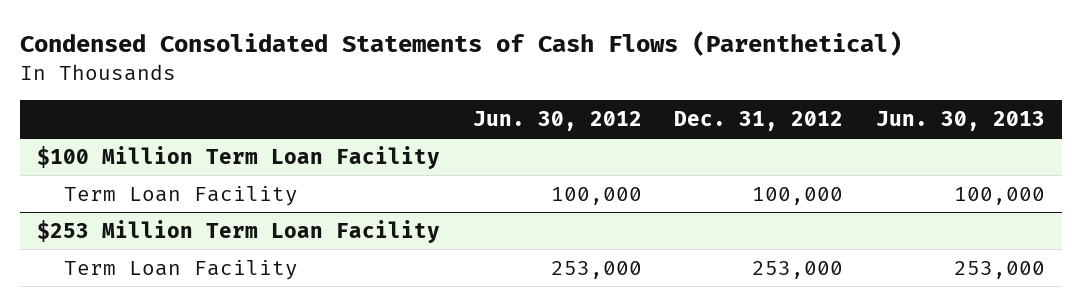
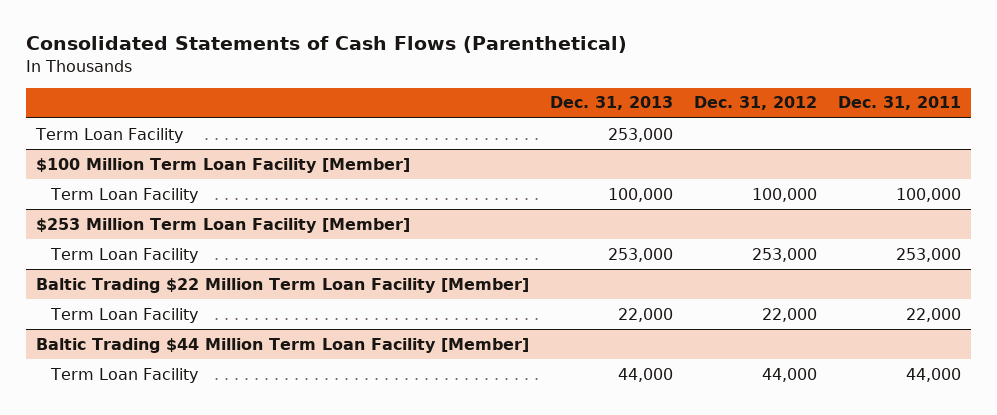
[20,31,903,57] Condensed Consolidated Statements of Cash Flows (Parenthetical) -> [25,36,627,54] Consolidated Statements of Cash Flows (Parenthetical)
[472,110,642,131] Jun. 30, 2012 -> none
[876,110,1046,131] Jun. 30, 2013 -> none
none -> [549,96,673,111] Dec. 31, 2013
none -> [837,96,961,111] Dec. 31, 2011
none -> [34,127,183,143] Term Loan Facility
[36,145,440,169] $100 Million Term Loan Facility -> [35,157,410,173] $100 Million Term Loan Facility [Member]
[36,219,440,243] $253 Million Term Loan Facility -> [35,217,410,233] $253 Million Term Loan Facility [Member]
none -> [35,277,529,293] Baltic Trading $22 Million Term Loan Facility [Member]
none -> [50,307,199,323] Term Loan Facility
none -> [35,337,529,353] Baltic Trading $44 Million Term Loan Facility [Member]
none -> [50,367,199,383] Term Loan Facility

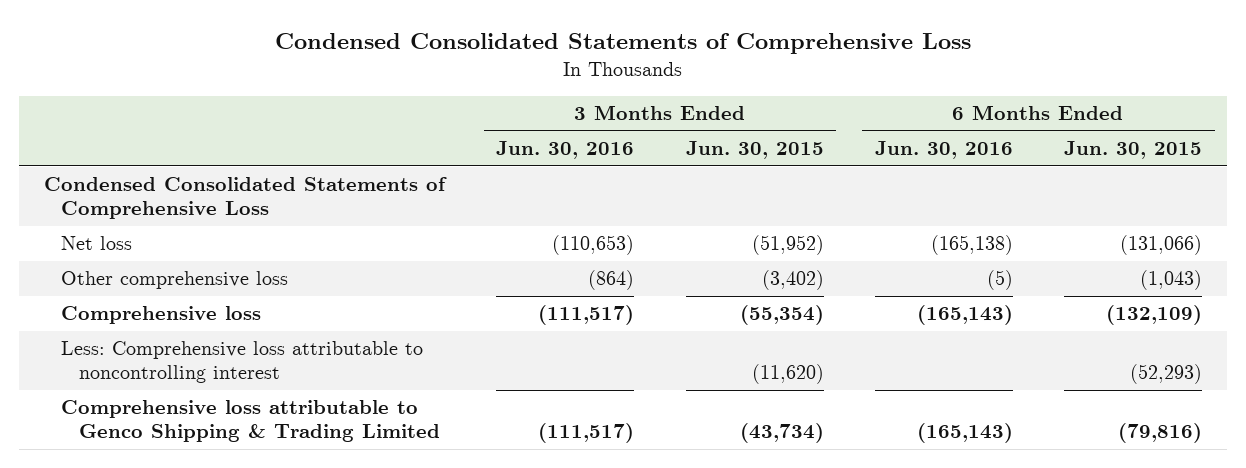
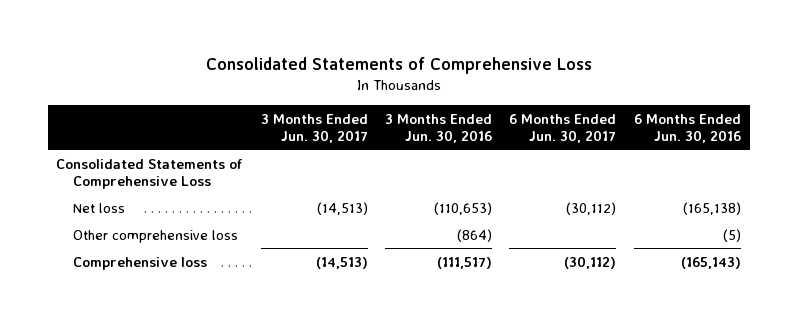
[275,33,972,55] Condensed Consolidated Statements of Comprehensive Loss -> [205,57,592,75] Consolidated Statements of Comprehensive Loss
[685,141,824,160] Jun. 30, 2015 -> none
[1063,141,1202,160] Jun. 30, 2015 -> none
none -> [260,113,368,143] 3 Months Ended Jun. 30, 2017
none -> [509,113,617,143] 6 Months Ended Jun. 30, 2017
[44,177,448,220] Condensed Consolidated Statements of Comprehensive Loss -> [56,158,244,189] Consolidated Statements of Comprehensive Loss
[61,341,424,384] Less: Comprehensive loss attributable to noncontrolling interest -> none
[61,400,440,443] Comprehensive loss attributable to Genco Shipping & Trading Limited -> none

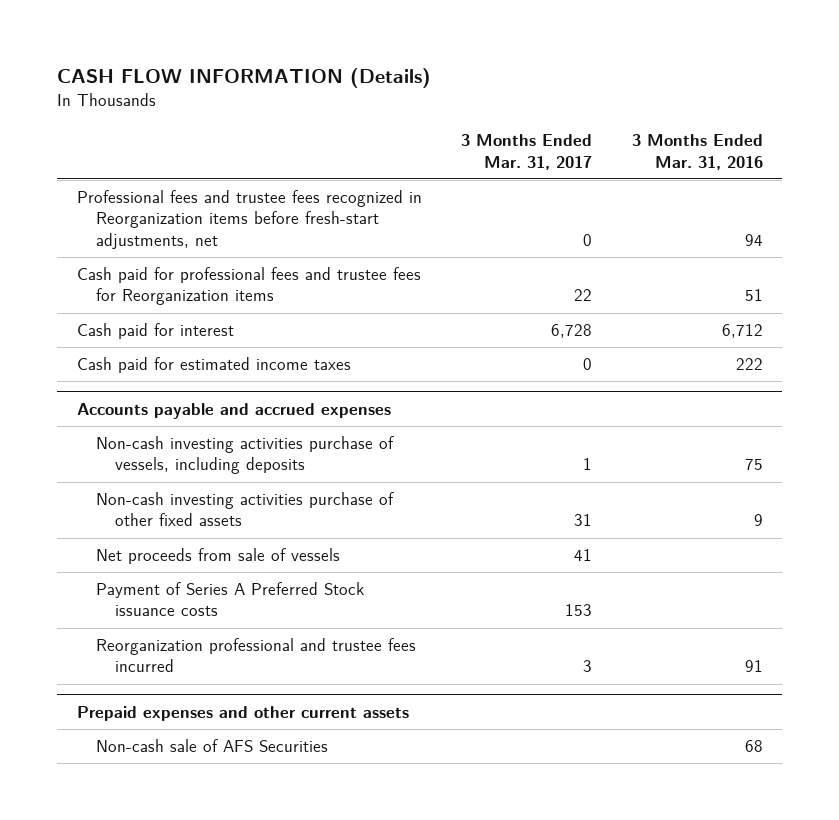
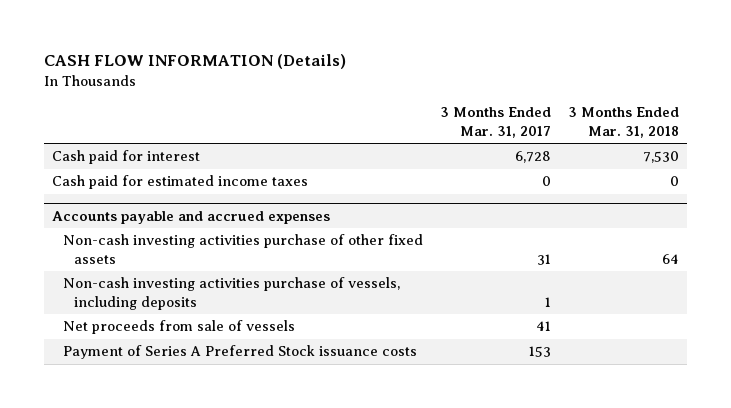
[631,134,763,170] 3 Months Ended Mar. 31, 2016 -> none
none -> [567,107,679,138] 3 Months Ended Mar. 31, 2018
[76,190,422,249] Professional fees and trustee fees recognized in Reorganization items before fresh-start adjustments, net -> none
[76,267,421,306] Cash paid for professional fees and trustee fees for Reorganization items -> none
[96,436,395,475] Non-cash investing activities purchase of vessels, including deposits -> [63,277,401,310] Non-cash investing activities purchase of vessels, including deposits
[96,638,417,673] Reorganization professional and trustee fees incurred -> none
[76,705,409,721] Prepaid expenses and other current assets -> none
[96,739,329,753] Non-cash sale of AFS Securities -> none

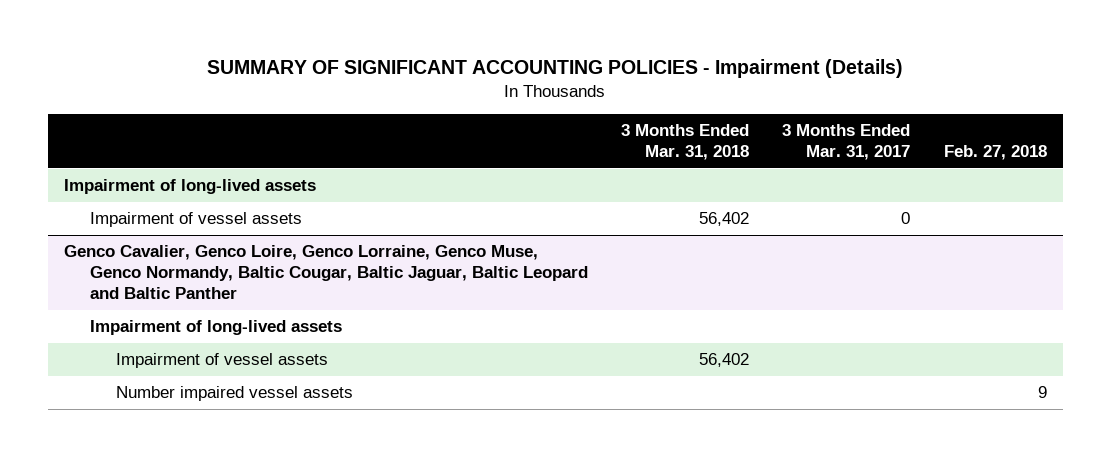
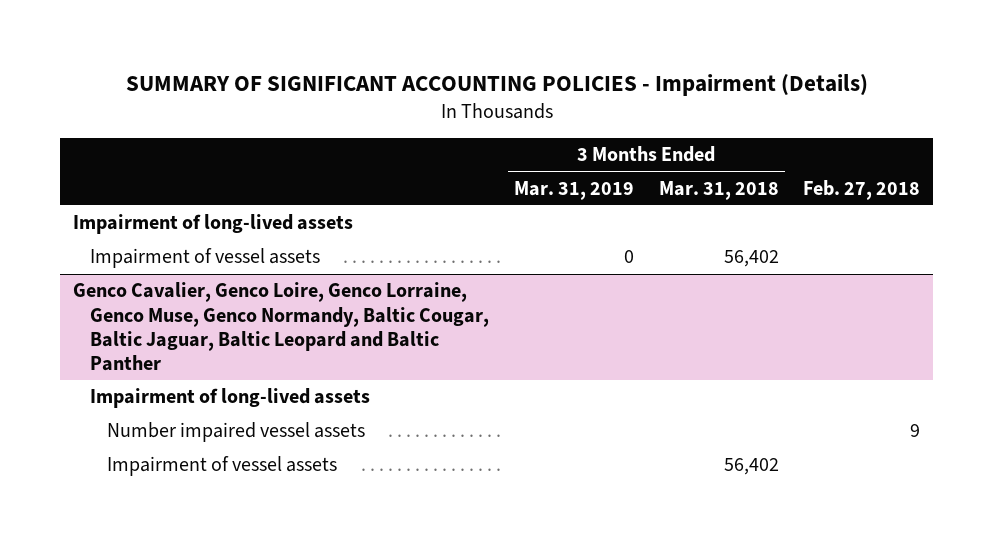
[782,124,911,161] 3 Months Ended Mar. 31, 2017 -> none
none -> [513,180,634,200] Mar. 31, 2019
[115,353,328,369] Impairment of vessel assets -> [107,456,338,477] Impairment of vessel assets

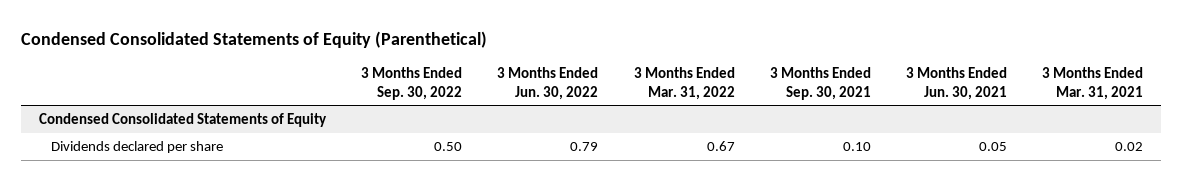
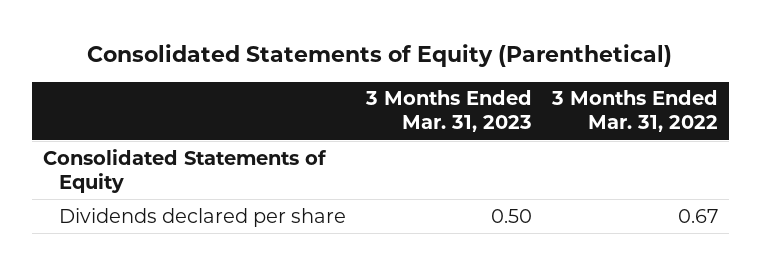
[21,30,488,48] Condensed Consolidated Statements of Equity (Parenthetical) -> [87,44,673,68] Consolidated Statements of Equity (Parenthetical)
[361,67,463,100] 3 Months Ended Sep. 30, 2022 -> none
[497,67,599,100] 3 Months Ended Jun. 30, 2022 -> none
[769,67,871,100] 3 Months Ended Sep. 30, 2021 -> none
[906,67,1008,100] 3 Months Ended Jun. 30, 2021 -> none
[1042,67,1144,100] 3 Months Ended Mar. 31, 2021 -> none
none -> [365,90,533,133] 3 Months Ended Mar. 31, 2023
[38,113,327,128] Condensed Consolidated Statements of Equity -> [42,148,327,193] Consolidated Statements of Equity

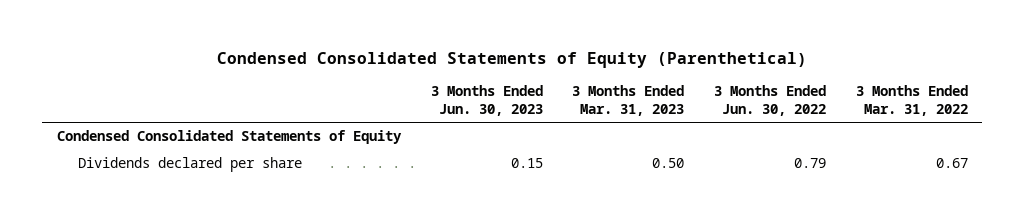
[87,44,673,68] Consolidated Statements of Equity (Parenthetical) -> [217,51,808,68] Condensed Consolidated Statements of Equity (Parenthetical)
none -> [430,84,543,116] 3 Months Ended Jun. 30, 2023
none -> [713,84,826,116] 3 Months Ended Jun. 30, 2022
[42,148,327,193] Consolidated Statements of Equity -> [56,130,402,145] Condensed Consolidated Statements of Equity

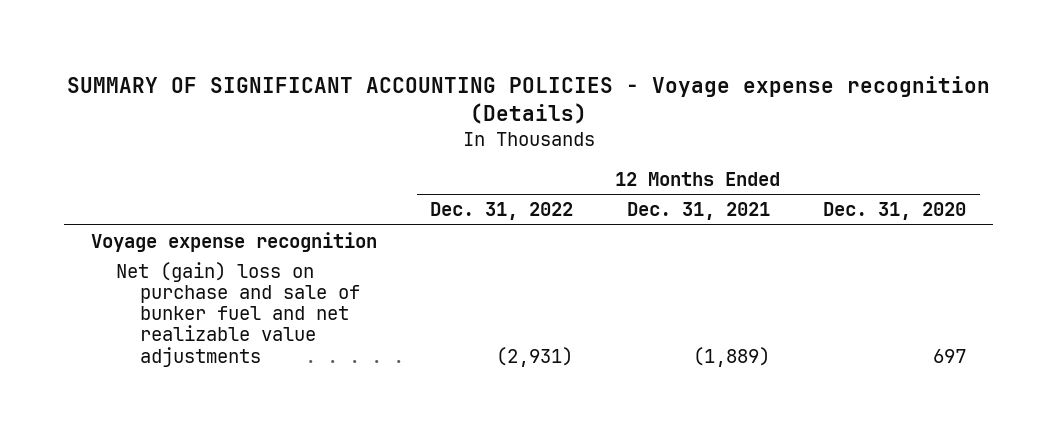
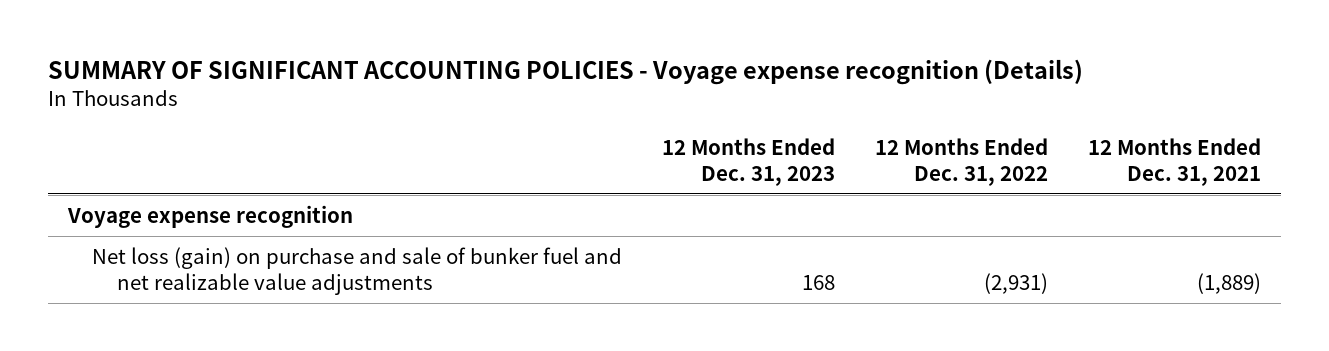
[823,202,967,221] Dec. 31, 2020 -> none
none -> [662,137,836,186] 12 Months Ended Dec. 31, 2023
[115,261,361,367] Net (gain) loss on purchase and sale of bunker fuel and net realizable value adjustments -> [92,246,623,296] Net loss (gain) on purchase and sale of bunker fuel and net realizable value adjustments

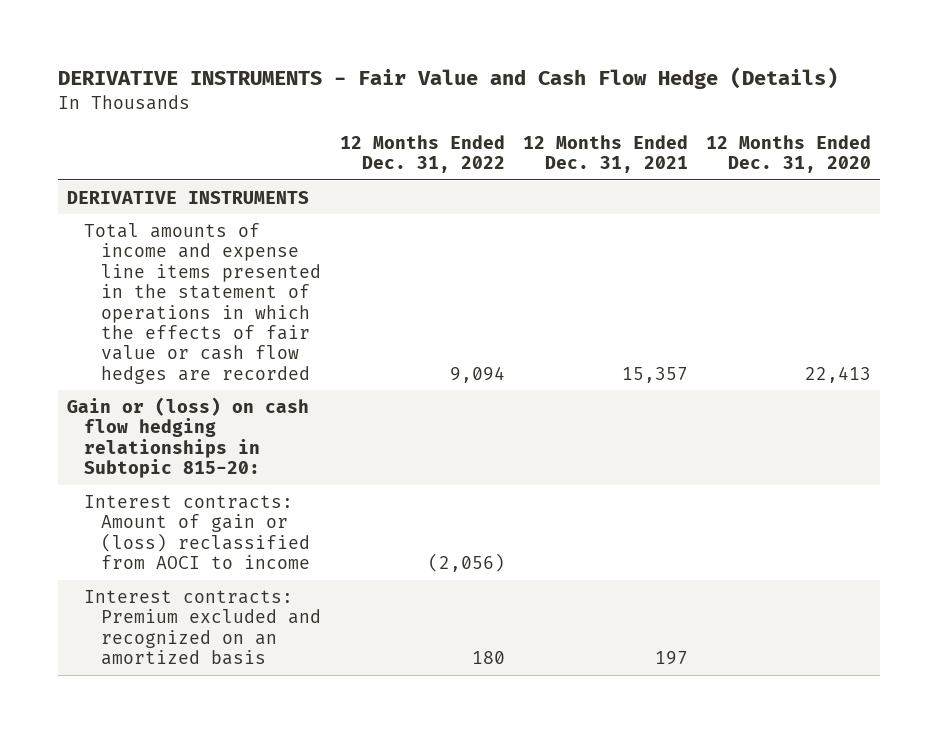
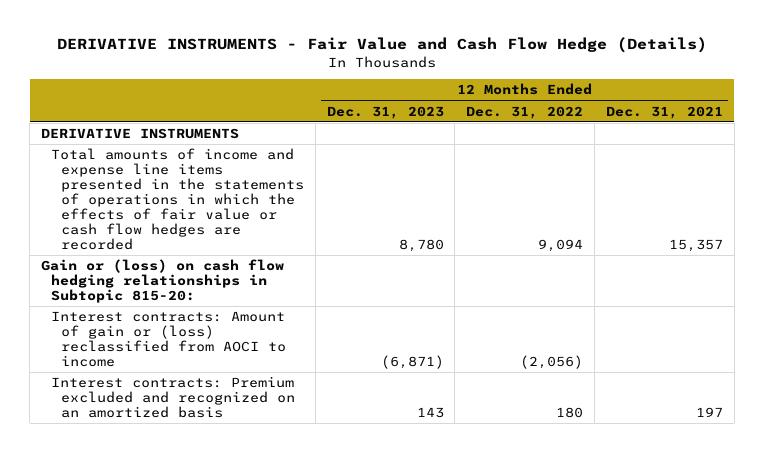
[705,134,871,174] 12 Months Ended Dec. 31, 2020 -> none
none -> [326,105,444,119] Dec. 31, 2023
[84,222,322,384] Total amounts of income and expense line items presented in the statement of operations in which the effects of fair value or cash flow hedges are recorded -> [50,148,304,250] Total amounts of income and expense line items presented in the statements of operations in which the effects of fair value or cash flow hedges are recorded

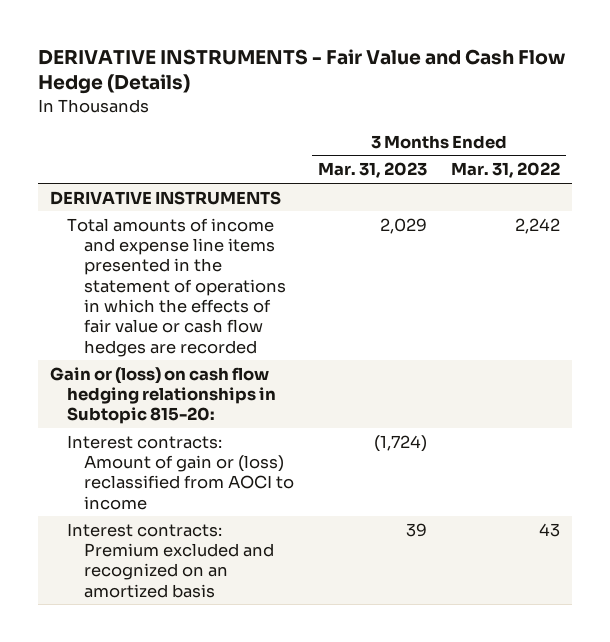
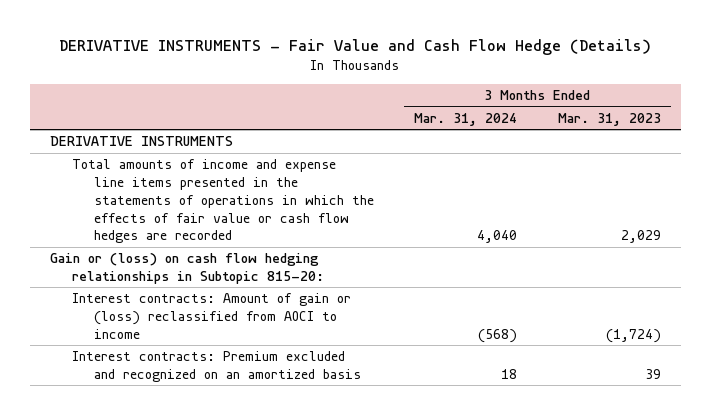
[450,162,560,179] Mar. 31, 2022 -> none
none -> [414,112,518,126] Mar. 31, 2024
[66,217,286,357] Total amounts of income and expense line items presented in the statement of operations in which the effects of fair value or cash flow hedges are recorded -> [71,159,374,244] Total amounts of income and expense line items presented in the statements of operations in which the effects of fair value or cash flow hedges are recorded

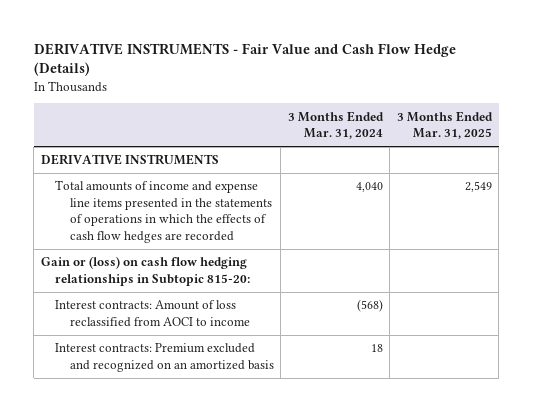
[557,112,661,126] Mar. 31, 2023 -> none
none -> [396,110,493,140] 3 Months Ended Mar. 31, 2025
[71,159,374,244] Total amounts of income and expense line items presented in the statements of operations in which the effects of fair value or cash flow hedges are recorded -> [55,180,272,243] Total amounts of income and expense line items presented in the statements of operations in which the effects of cash flow hedges are recorded
[71,293,351,339] Interest contracts: Amount of gain or (loss) reclassified from AOCI to income -> [55,300,250,327] Interest contracts: Amount of loss reclassified from AOCI to income

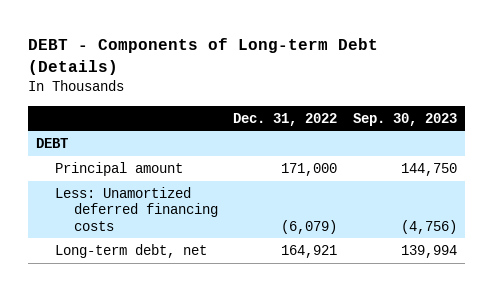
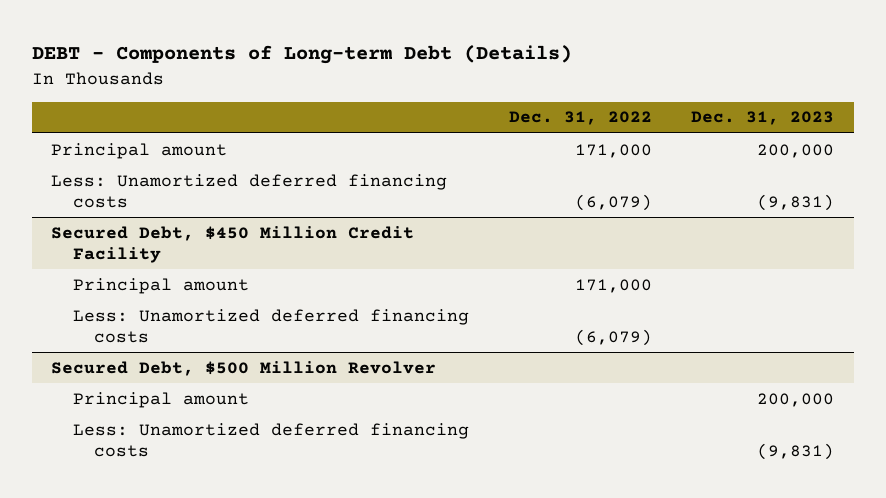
[353,112,458,126] Sep. 30, 2023 -> none
none -> [691,111,835,126] Dec. 31, 2023
[36,137,69,148] DEBT -> none
[54,243,207,258] Long-term debt, net -> none
none -> [51,225,415,264] Secured Debt, $450 Million Credit Facility
none -> [72,277,249,294] Principal amount
none -> [72,308,469,344] Less: Unamortized deferred financing costs
none -> [51,360,437,376] Secured Debt, $500 Million Revolver
none -> [72,391,249,408] Principal amount
none -> [72,422,469,458] Less: Unamortized deferred financing costs

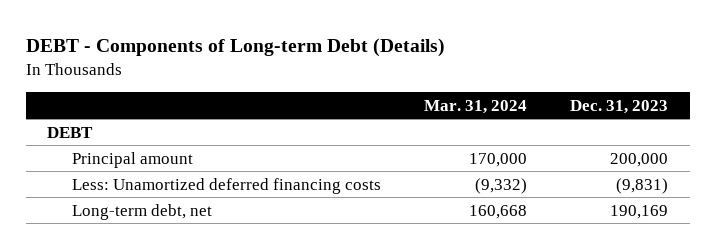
[508,111,652,126] Dec. 31, 2022 -> none
none -> [424,99,528,114] Mar. 31, 2024
[51,142,228,159] Principal amount -> none
[51,173,448,209] Less: Unamortized deferred financing costs -> none
[51,225,415,264] Secured Debt, $450 Million Credit Facility -> none
[72,277,249,294] Principal amount -> none
[72,308,469,344] Less: Unamortized deferred financing costs -> none
[51,360,437,376] Secured Debt, $500 Million Revolver -> none
none -> [47,126,94,138] DEBT
none -> [71,203,212,220] Long-term debt, net

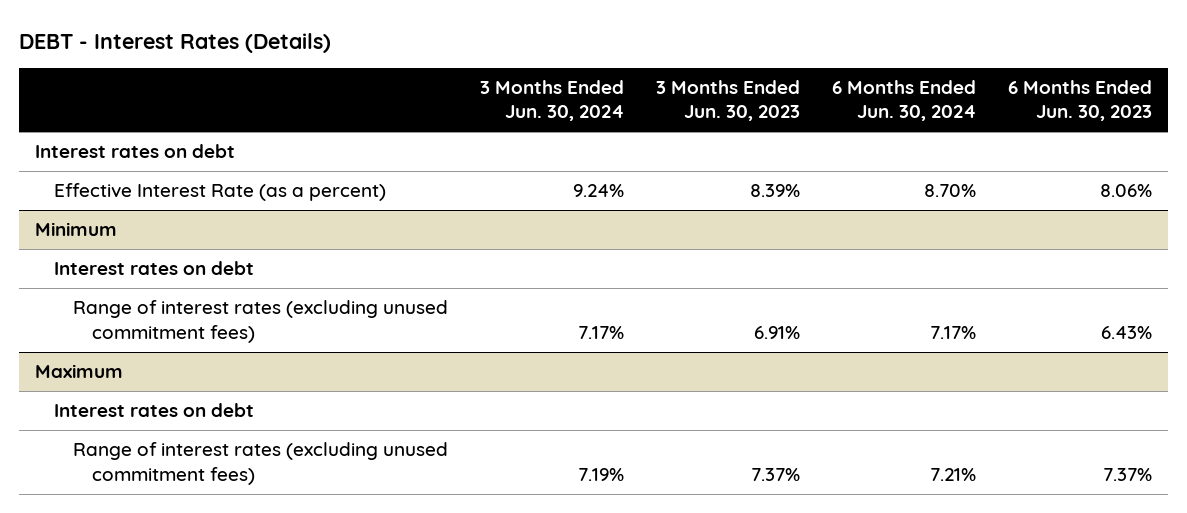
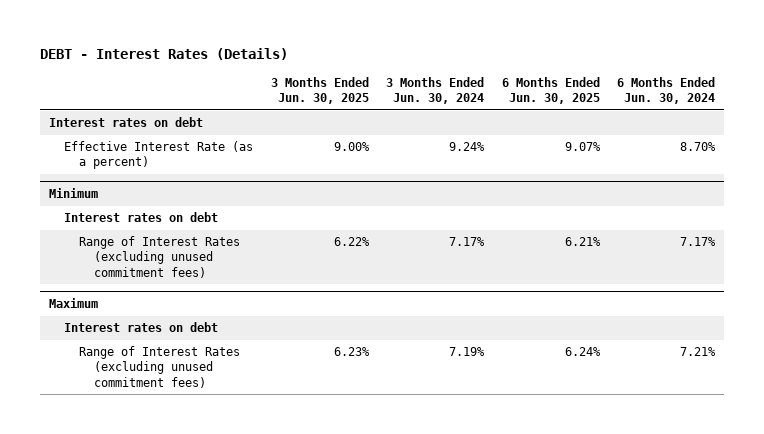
[656,79,801,122] 3 Months Ended Jun. 30, 2023 -> none
[1007,79,1152,122] 6 Months Ended Jun. 30, 2023 -> none
none -> [270,76,369,104] 3 Months Ended Jun. 30, 2025
none -> [501,76,600,104] 6 Months Ended Jun. 30, 2025
[73,300,449,343] Range of interest rates (excluding unused commitment fees) -> [79,236,241,278] Range of Interest Rates (excluding unused commitment fees)
[73,442,449,485] Range of interest rates (excluding unused commitment fees) -> [79,346,241,388] Range of Interest Rates (excluding unused commitment fees)

